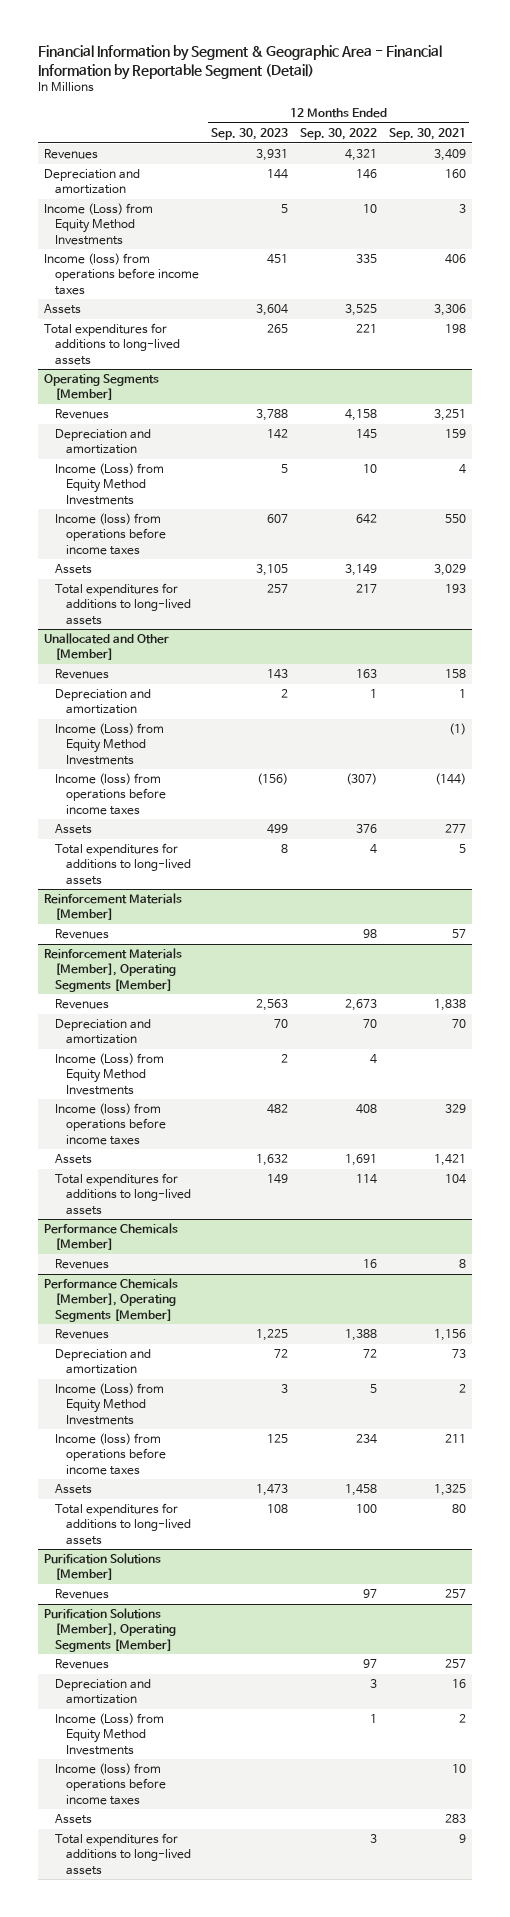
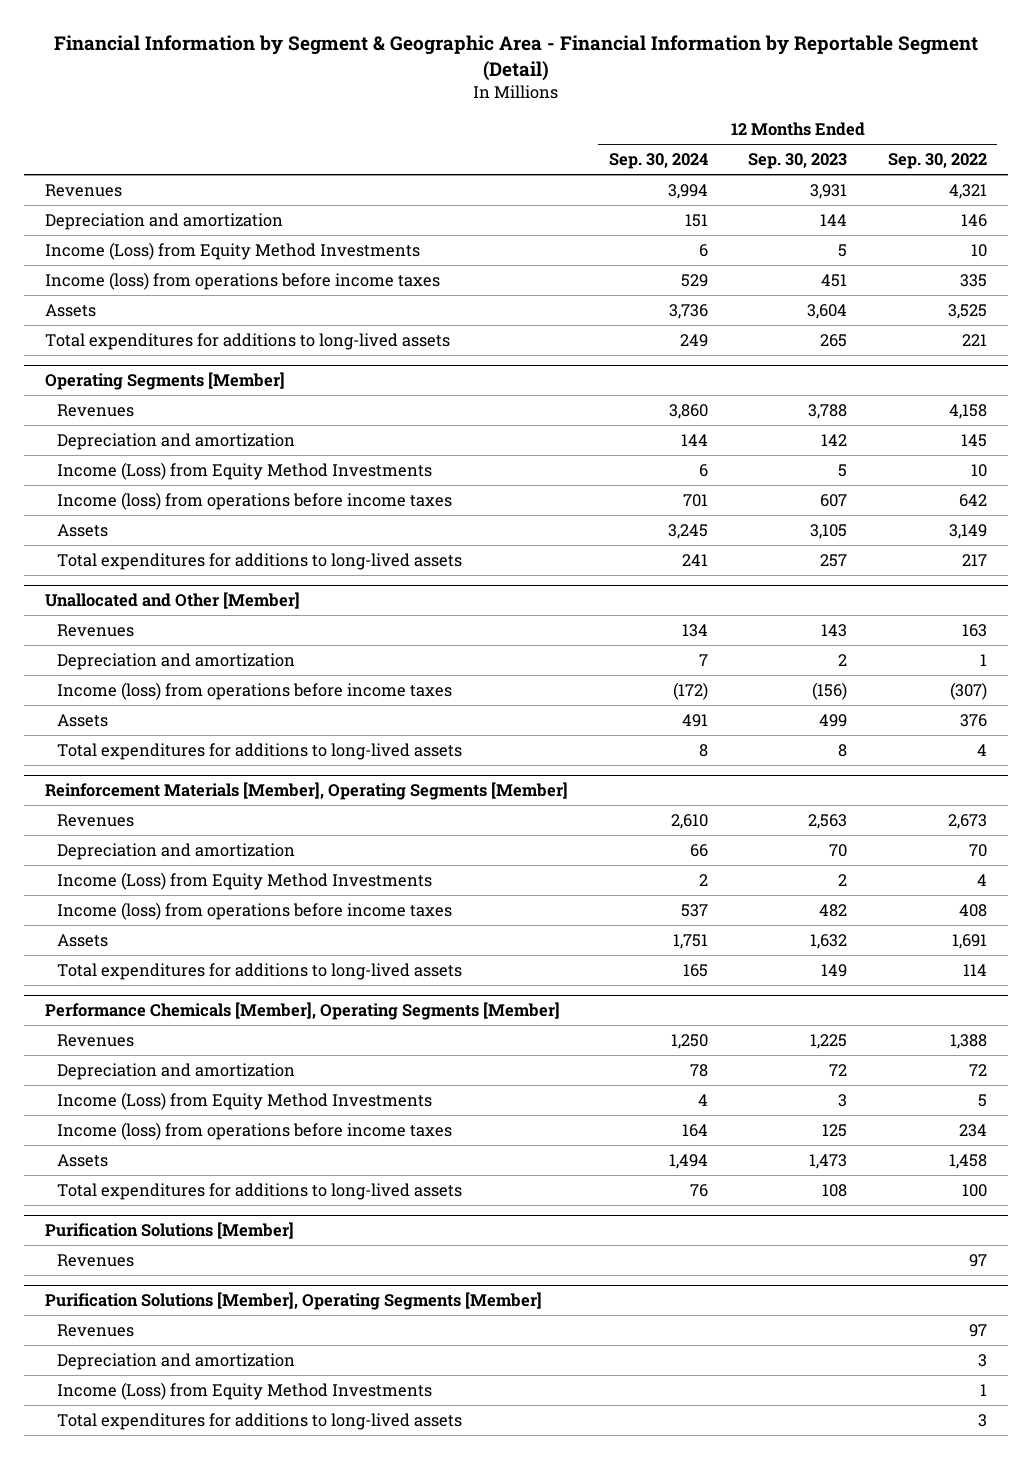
[388,128,466,141] Sep. 30, 2021 -> none
none -> [608,153,708,170] Sep. 30, 2024
[55,723,165,765] Income (Loss) from Equity Method Investments -> none
[44,893,183,921] Reinforcement Materials [Member] -> none
[55,929,110,940] Revenues -> none
[44,1223,179,1251] Performance Chemicals [Member] -> none
[55,1259,110,1270] Revenues -> none
[55,1763,167,1805] Income (loss) from operations before income taxes -> none
[55,1814,93,1825] Assets -> none

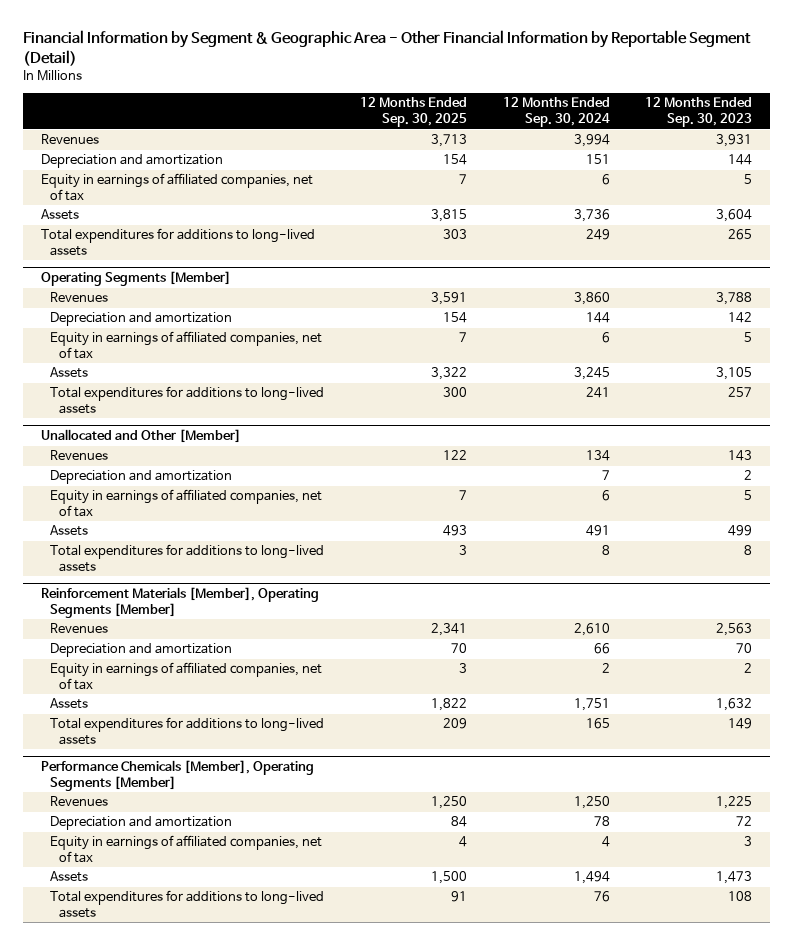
[53,34,978,81] Financial Information by Segment & Geographic Area - Financial Information by Reportable Segment (Detail) -> [23,29,752,66] Financial Information by Segment & Geographic Area - Other Financial Information by Reportable Segment (Detail)
[888,153,988,170] Sep. 30, 2022 -> none
none -> [359,97,467,128] 12 Months Ended Sep. 30, 2025
[44,271,440,290] Income (loss) from operations before income taxes -> none
[44,241,420,260] Income (Loss) from Equity Method Investments -> [40,173,313,202] Equity in earnings of affiliated companies, net of tax
[56,491,452,510] Income (loss) from operations before income taxes -> none
[56,461,432,480] Income (Loss) from Equity Method Investments -> [50,331,323,360] Equity in earnings of affiliated companies, net of tax
[56,681,452,700] Income (loss) from operations before income taxes -> none
none -> [50,489,323,518] Equity in earnings of affiliated companies, net of tax
[56,901,452,920] Income (loss) from operations before income taxes -> none
[56,871,432,890] Income (Loss) from Equity Method Investments -> [50,662,323,691] Equity in earnings of affiliated companies, net of tax
[56,1121,452,1140] Income (loss) from operations before income taxes -> none
[56,1091,432,1110] Income (Loss) from Equity Method Investments -> [50,835,323,864] Equity in earnings of affiliated companies, net of tax
[44,1222,294,1240] Purification Solutions [Member] -> none
[56,1253,134,1267] Revenues -> none
[44,1292,542,1311] Purification Solutions [Member], Operating Segments [Member] -> none
[56,1323,134,1337] Revenues -> none
[56,1352,295,1370] Depreciation and amortization -> none
[56,1381,432,1400] Income (Loss) from Equity Method Investments -> none
[56,1412,462,1430] Total expenditures for additions to long-lived assets -> none

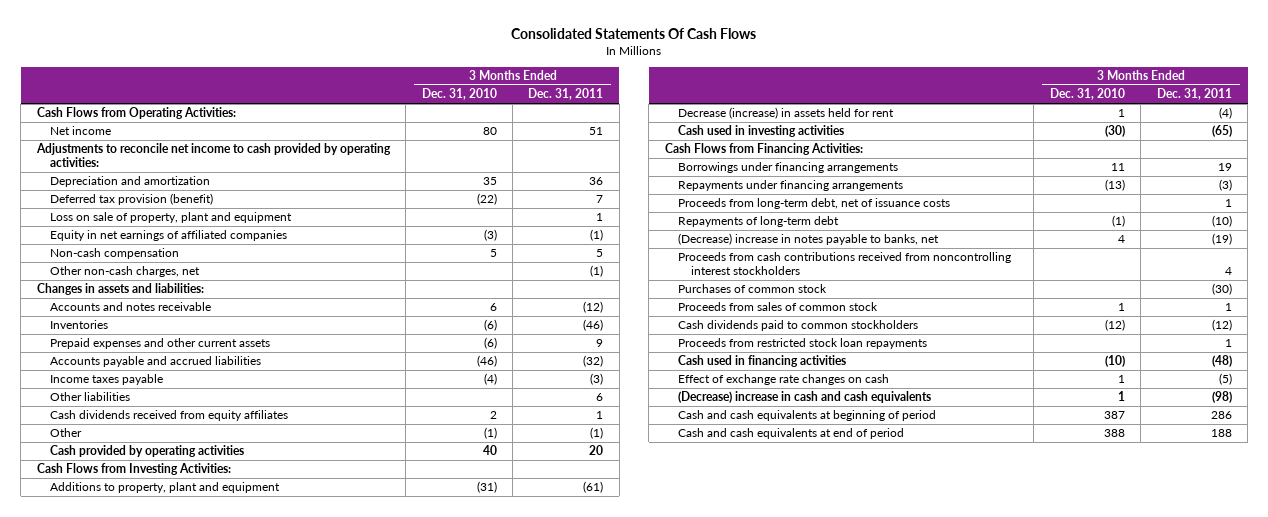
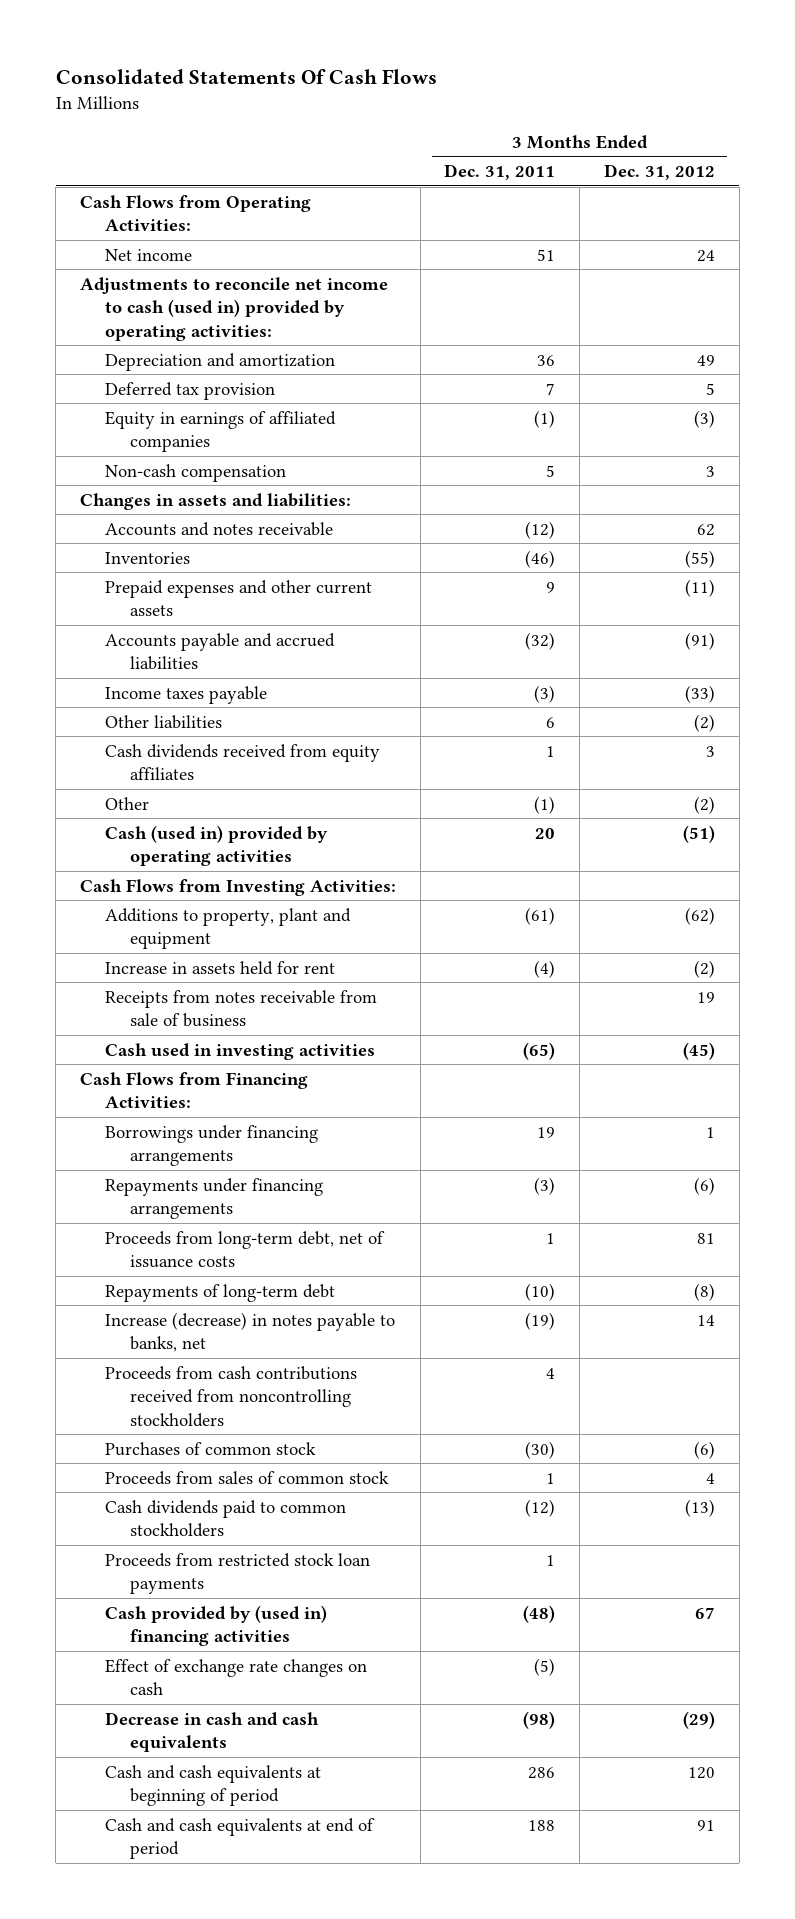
[421,88,497,101] Dec. 31, 2010 -> none
none -> [603,164,715,181] Dec. 31, 2012
[35,143,391,168] Adjustments to reconcile net income to cash provided by operating activities: -> [79,276,388,341] Adjustments to reconcile net income to cash (used in) provided by operating activities:
[49,212,292,224] Loss on sale of property, plant and equipment -> none
[49,193,213,206] Deferred tax provision (benefit) -> [104,381,275,400] Deferred tax provision
[49,230,287,242] Equity in net earnings of affiliated companies -> [104,410,336,453] Equity in earnings of affiliated companies
[49,266,200,278] Other non-cash charges, net -> none
[49,445,244,458] Cash provided by operating activities -> [104,824,328,867] Cash (used in) provided by operating activities
[677,107,894,120] Decrease (increase) in assets held for rent -> [104,960,335,975] Increase in assets held for rent
none -> [104,989,377,1028] Receipts from notes receivable from sale of business
[677,233,939,246] (Decrease) increase in notes payable to banks, net -> [104,1311,395,1353] Increase (decrease) in notes payable to banks, net
[677,252,1011,276] Proceeds from cash contributions received from noncontrolling interest stockholders -> [104,1365,357,1427] Proceeds from cash contributions received from noncontrolling stockholders
[677,338,927,350] Proceeds from restricted stock loan repayments -> [104,1552,370,1595] Proceeds from restricted stock loan payments
[677,355,846,368] Cash used in financing activities -> [104,1604,327,1647] Cash provided by (used in) financing activities
[677,391,931,404] (Decrease) increase in cash and cash equivalents -> [104,1711,319,1753] Decrease in cash and cash equivalents

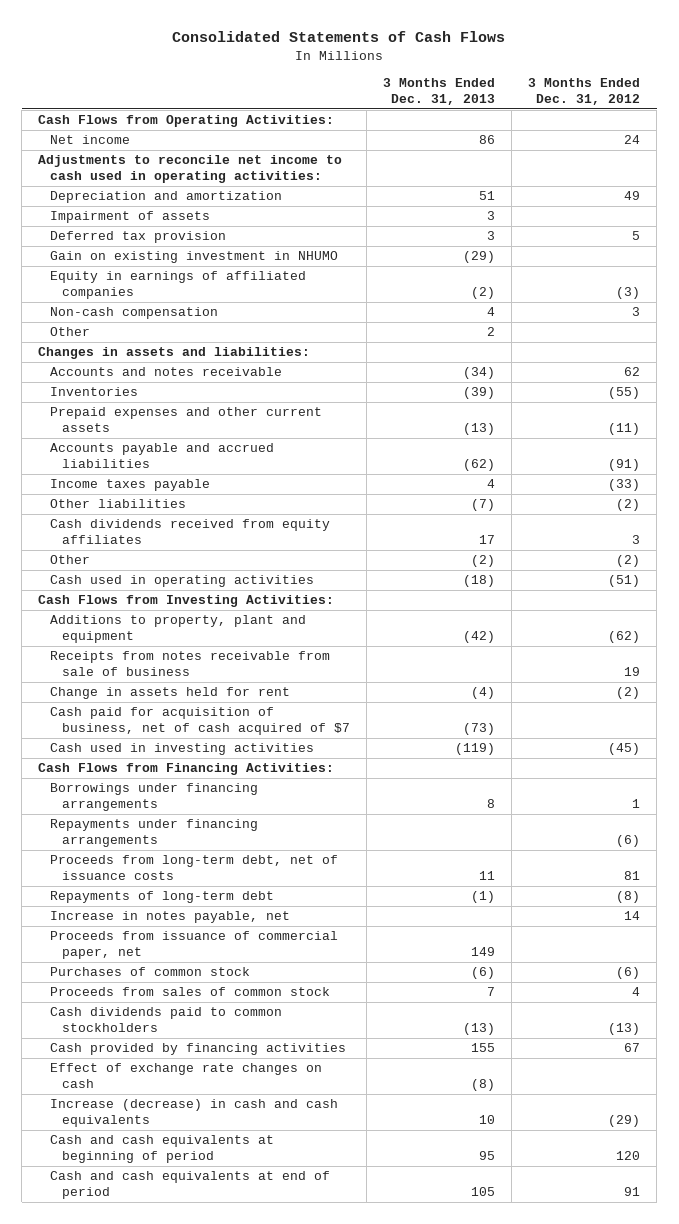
[55,68,437,84] Consolidated Statements Of Cash Flows -> [172,31,506,43] Consolidated Statements of Cash Flows
[444,164,556,181] Dec. 31, 2011 -> none
none -> [382,78,495,106] 3 Months Ended Dec. 31, 2013
[79,276,388,341] Adjustments to reconcile net income to cash (used in) provided by operating activities: -> [38,155,343,184] Adjustments to reconcile net income to cash used in operating activities:
none -> [49,211,210,224] Impairment of assets
none -> [49,251,338,264] Gain on existing investment in NHUMO
none -> [49,327,90,337] Other
[104,824,328,867] Cash (used in) provided by operating activities -> [49,575,314,588] Cash used in operating activities
[104,960,335,975] Increase in assets held for rent -> none
none -> [49,687,290,700] Change in assets held for rent
none -> [49,707,350,736] Cash paid for acquisition of business, net of cash acquired of $7
[104,1365,357,1427] Proceeds from cash contributions received from noncontrolling stockholders -> none
[104,1311,395,1353] Increase (decrease) in notes payable to banks, net -> [49,911,290,924] Increase in notes payable, net
none -> [49,931,338,960] Proceeds from issuance of commercial paper, net
[104,1552,370,1595] Proceeds from restricted stock loan payments -> none
[104,1604,327,1647] Cash provided by (used in) financing activities -> [49,1043,346,1056] Cash provided by financing activities
[104,1711,319,1753] Decrease in cash and cash equivalents -> [49,1099,338,1128] Increase (decrease) in cash and cash equivalents

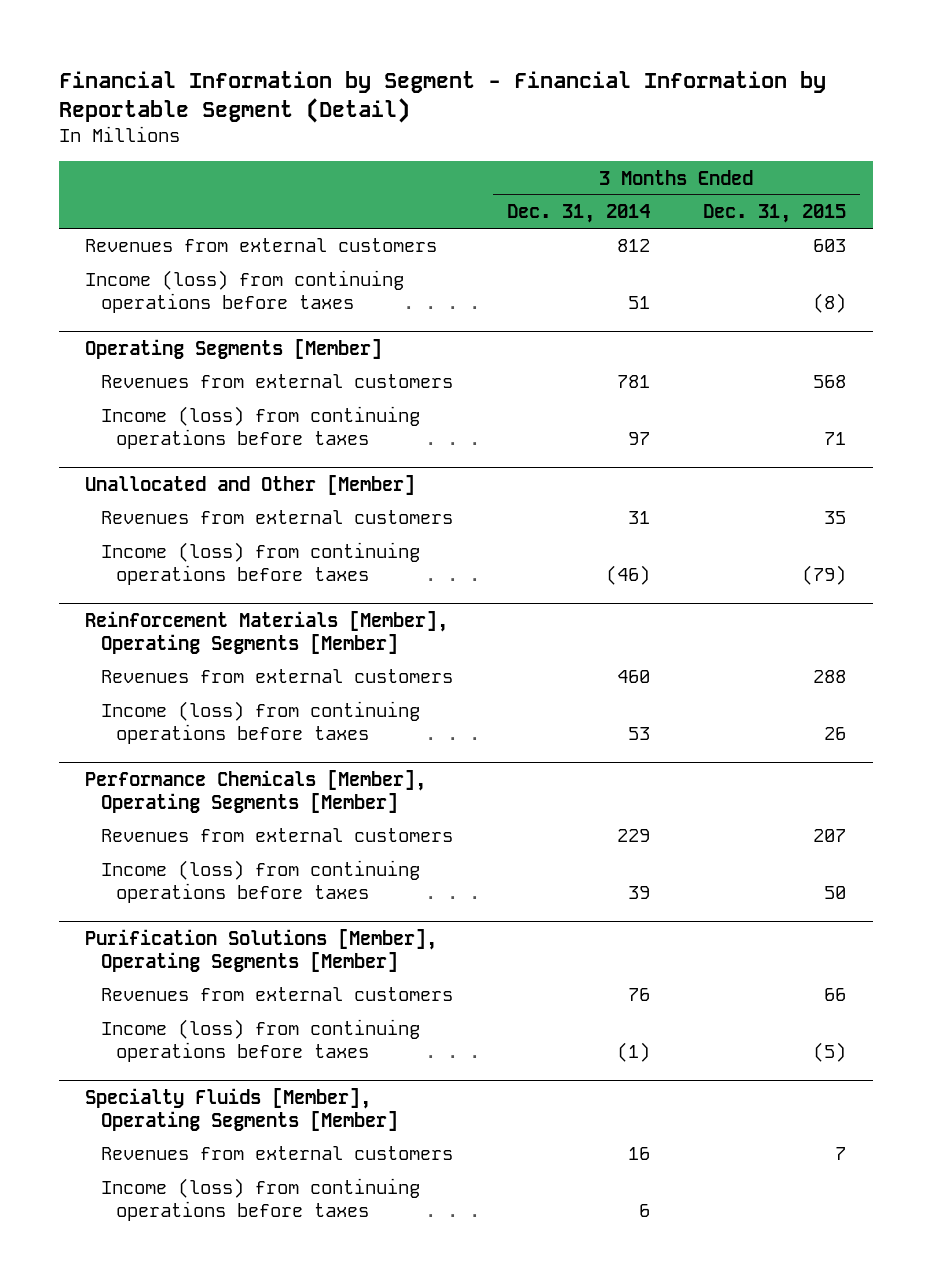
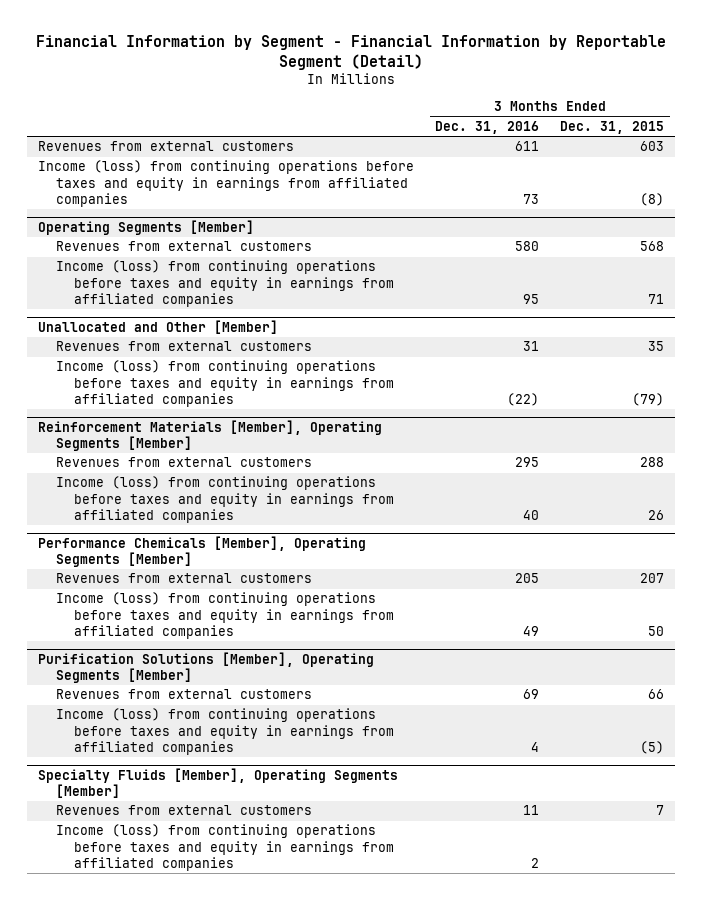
[506,204,650,224] Dec. 31, 2014 -> none
none -> [434,120,539,134] Dec. 31, 2016
[85,270,405,314] Income (loss) from continuing operations before taxes -> [37,160,414,208] Income (loss) from continuing operations before taxes and equity in earnings from affiliated companies
[100,406,420,450] Income (loss) from continuing operations before taxes -> [55,260,394,308] Income (loss) from continuing operations before taxes and equity in earnings from affiliated companies
[100,542,420,586] Income (loss) from continuing operations before taxes -> [55,360,394,408] Income (loss) from continuing operations before taxes and equity in earnings from affiliated companies
[100,701,420,745] Income (loss) from continuing operations before taxes -> [55,476,394,524] Income (loss) from continuing operations before taxes and equity in earnings from affiliated companies
[100,860,420,904] Income (loss) from continuing operations before taxes -> [55,592,394,640] Income (loss) from continuing operations before taxes and equity in earnings from affiliated companies
[100,1019,420,1063] Income (loss) from continuing operations before taxes -> [55,708,394,756] Income (loss) from continuing operations before taxes and equity in earnings from affiliated companies
[100,1178,420,1222] Income (loss) from continuing operations before taxes -> [55,824,394,872] Income (loss) from continuing operations before taxes and equity in earnings from affiliated companies

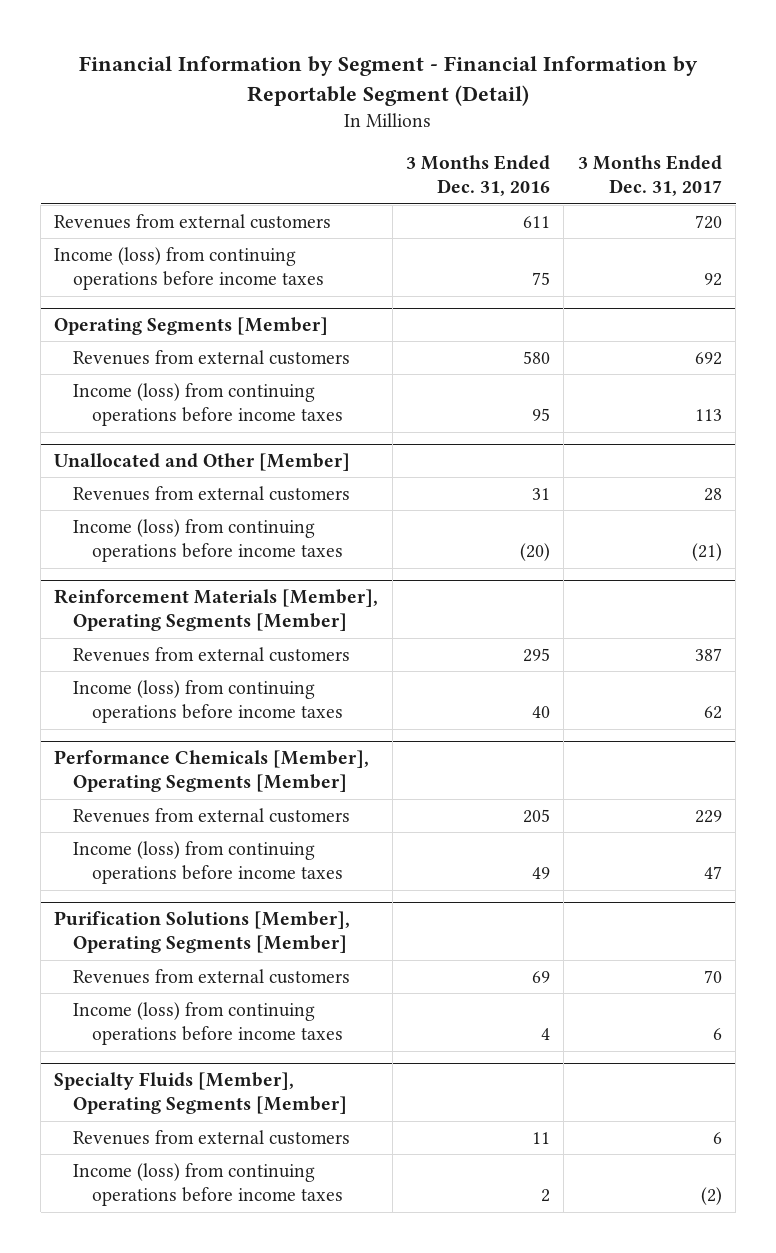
[560,120,665,134] Dec. 31, 2015 -> none
none -> [577,154,722,197] 3 Months Ended Dec. 31, 2017
[37,160,414,208] Income (loss) from continuing operations before taxes and equity in earnings from affiliated companies -> [54,246,325,291] Income (loss) from continuing operations before income taxes
[522,194,539,205] 73 -> [532,272,551,286] 75
[55,260,394,308] Income (loss) from continuing operations before taxes and equity in earnings from affiliated companies -> [73,382,343,427] Income (loss) from continuing operations before income taxes
[55,360,394,408] Income (loss) from continuing operations before taxes and equity in earnings from affiliated companies -> [73,518,343,563] Income (loss) from continuing operations before income taxes
[506,393,539,407] (22) -> [520,543,551,562] (20)
[55,476,394,524] Income (loss) from continuing operations before taxes and equity in earnings from affiliated companies -> [73,679,343,724] Income (loss) from continuing operations before income taxes
[55,592,394,640] Income (loss) from continuing operations before taxes and equity in earnings from affiliated companies -> [73,840,343,885] Income (loss) from continuing operations before income taxes
[55,708,394,756] Income (loss) from continuing operations before taxes and equity in earnings from affiliated companies -> [73,1001,343,1046] Income (loss) from continuing operations before income taxes
[55,824,394,872] Income (loss) from continuing operations before taxes and equity in earnings from affiliated companies -> [73,1162,343,1207] Income (loss) from continuing operations before income taxes

